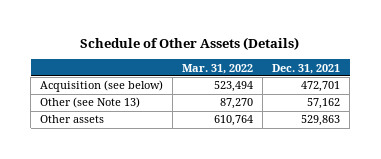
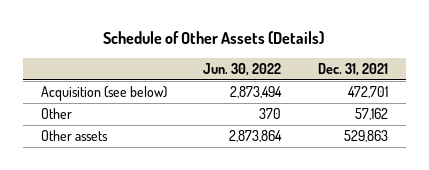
[182,63,254,74] Mar. 31, 2022 -> none
none -> [203,63,282,77] Jun. 30, 2022
[40,97,141,109] Other (see Note 13) -> [40,107,72,119] Other

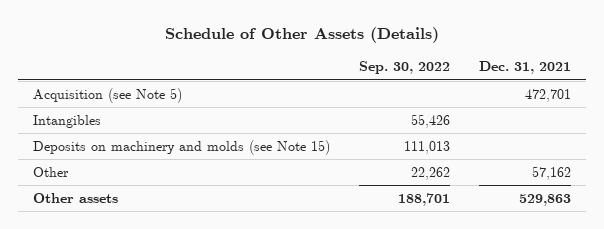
[203,63,282,77] Jun. 30, 2022 -> none
none -> [358,61,450,75] Sep. 30, 2022
[40,85,167,101] Acquisition (see below) -> [32,87,182,103] Acquisition (see Note 5)
none -> [32,114,101,128] Intangibles
none -> [32,139,330,155] Deposits on machinery and molds (see Note 15)

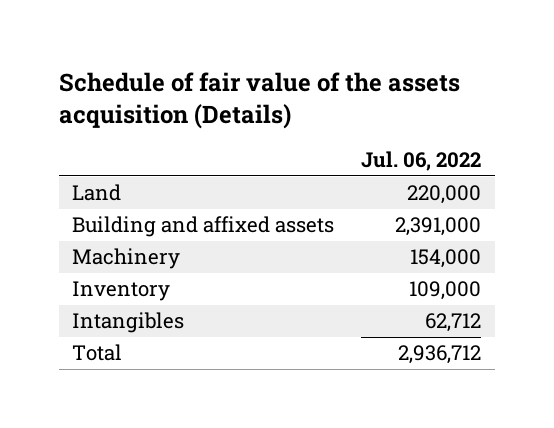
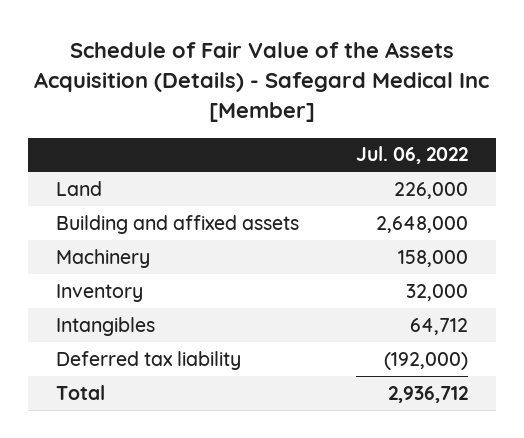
[58,72,460,130] Schedule of fair value of the assets acquisition (Details) -> [34,42,490,123] Schedule of Fair Value of the Assets Acquisition (Details) - Safegard Medical Inc [Member]
[407,185,482,205] 220,000 -> [393,181,468,199] 226,000
[395,217,482,237] 2,391,000 -> [375,215,468,233] 2,648,000
[410,249,482,269] 154,000 -> [397,249,468,267] 158,000
[409,281,482,301] 109,000 -> [405,283,468,301] 32,000
[425,313,482,333] 62,712 -> [409,317,468,335] 64,712
none -> [56,350,242,370] Deferred tax liability

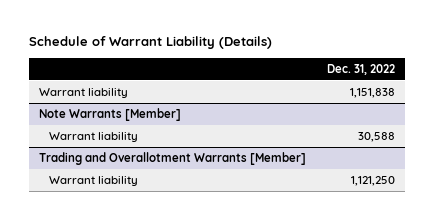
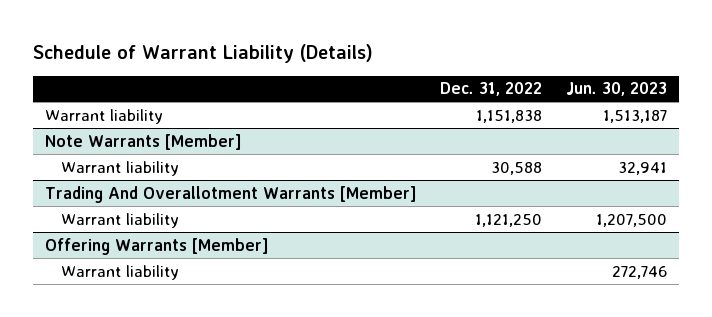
none -> [566,82,668,97] Jun. 30, 2023
[39,152,307,166] Trading and Overallotment Warrants [Member] -> [44,185,417,203] Trading And Overallotment Warrants [Member]
none -> [44,237,269,255] Offering Warrants [Member]
none -> [60,264,179,280] Warrant liability

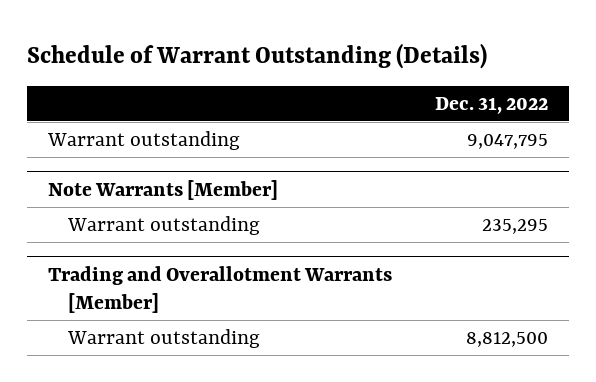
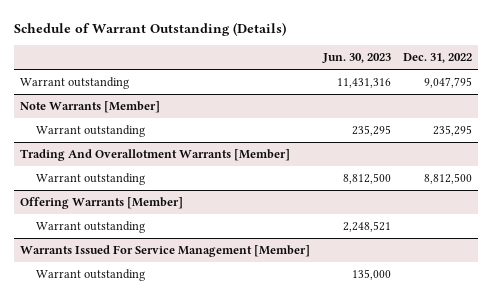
none -> [321,53,391,64] Jun. 30, 2023
[48,265,393,314] Trading and Overallotment Warrants [Member] -> [20,148,291,161] Trading And Overallotment Warrants [Member]
none -> [20,196,184,209] Offering Warrants [Member]
none -> [35,220,145,233] Warrant outstanding
none -> [20,244,311,257] Warrants Issued For Service Management [Member]
none -> [35,268,145,281] Warrant outstanding

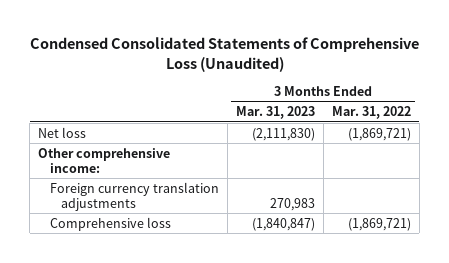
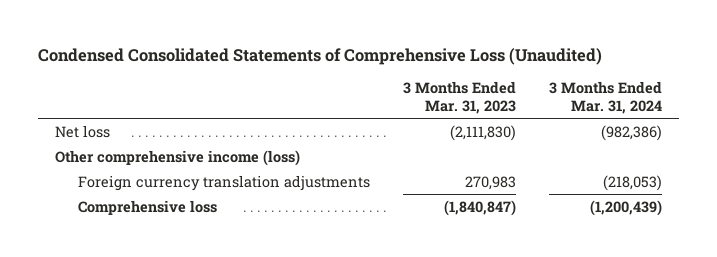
[331,106,411,120] Mar. 31, 2022 -> none
none -> [549,80,663,115] 3 Months Ended Mar. 31, 2024
[38,147,171,173] Other comprehensive income: -> [54,149,300,166] Other comprehensive income (loss)

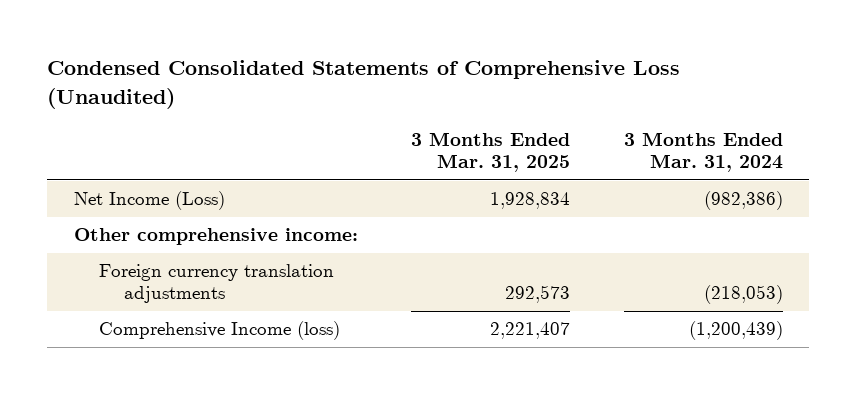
[403,80,517,115] 3 Months Ended Mar. 31, 2023 -> none
none -> [411,132,571,173] 3 Months Ended Mar. 31, 2025
[54,124,110,138] Net loss -> [73,191,225,211] Net Income (Loss)
[54,149,300,166] Other comprehensive income (loss) -> [73,228,358,246] Other comprehensive income:
[77,199,217,215] Comprehensive loss -> [99,321,341,341] Comprehensive Income (loss)

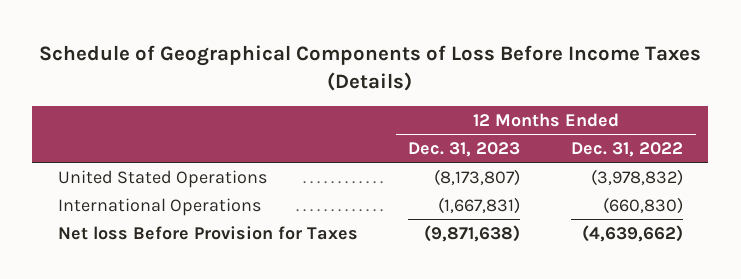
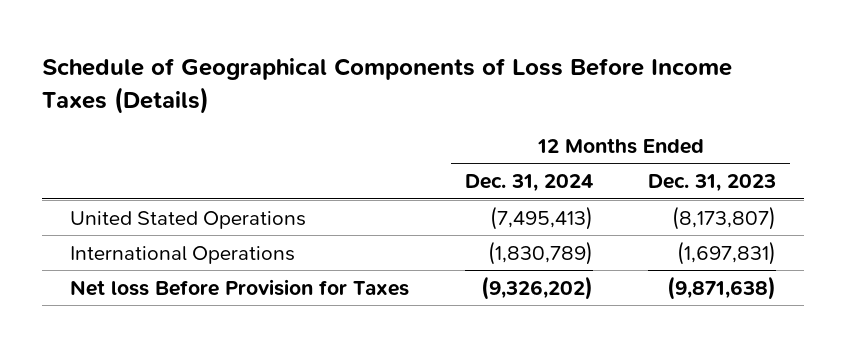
[571,141,684,157] Dec. 31, 2022 -> none
none -> [464,174,593,193] Dec. 31, 2024
[438,196,521,214] (1,667,831) -> [677,240,777,265] (1,697,831)

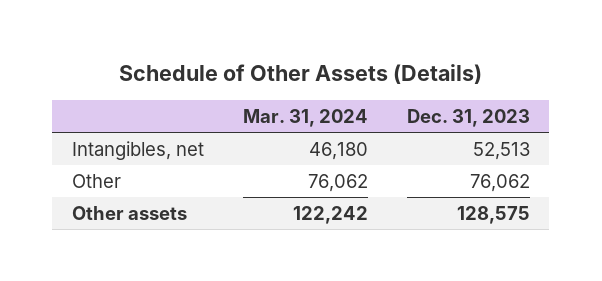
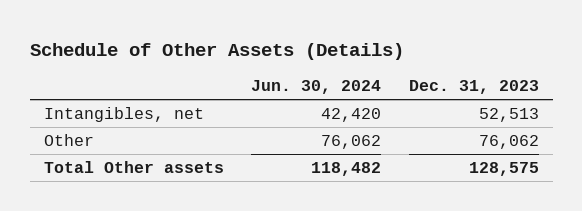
[242,109,368,128] Mar. 31, 2024 -> none
none -> [251,80,382,95] Jun. 30, 2024
[71,205,187,220] Other assets -> [43,161,224,174] Total Other assets

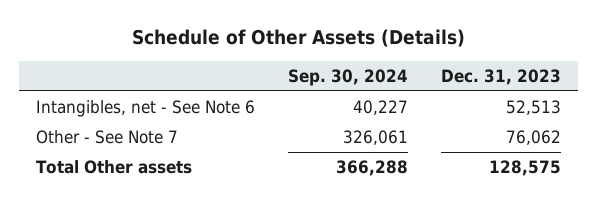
[251,80,382,95] Jun. 30, 2024 -> none
none -> [288,69,409,87] Sep. 30, 2024
[43,107,204,123] Intangibles, net -> [35,100,255,118] Intangibles, net - See Note 6
[43,134,94,147] Other -> [35,130,178,145] Other - See Note 7

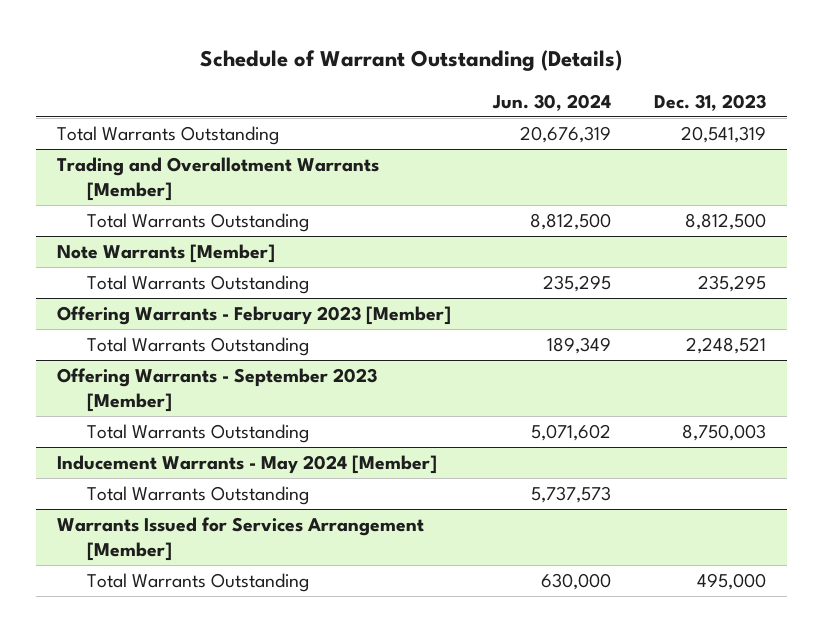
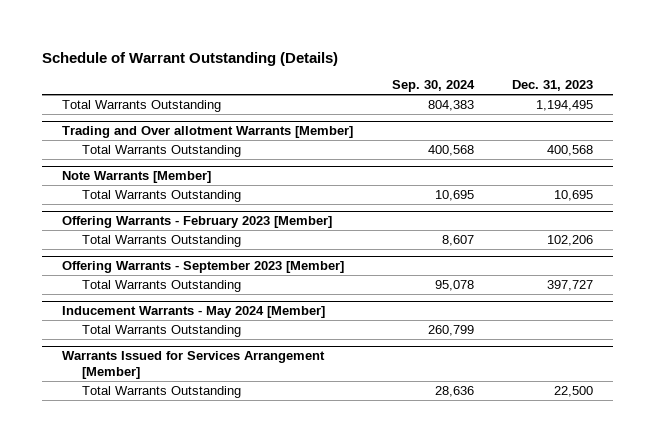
[492,93,612,111] Jun. 30, 2024 -> none
none -> [391,80,475,93] Sep. 30, 2024
[680,125,766,143] 20,541,319 -> [536,99,594,111] 1,194,495
[56,156,379,202] Trading and Overallotment Warrants [Member] -> [61,126,353,139] Trading and Over allotment Warrants [Member]
[684,212,766,230] 8,812,500 -> [547,144,594,156] 400,568
[697,274,766,292] 235,295 -> [554,189,594,201] 10,695
[685,336,766,354] 2,248,521 -> [547,234,594,246] 102,206
[681,423,766,441] 8,750,003 -> [547,279,594,291] 397,727
[696,572,766,590] 495,000 -> [554,385,594,397] 22,500

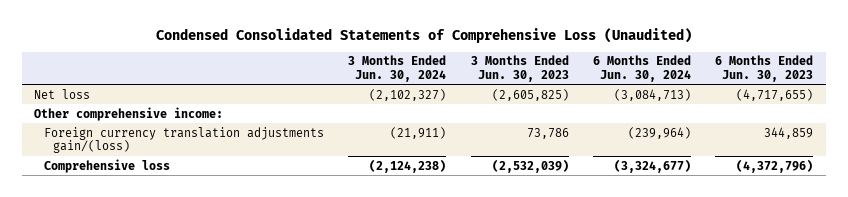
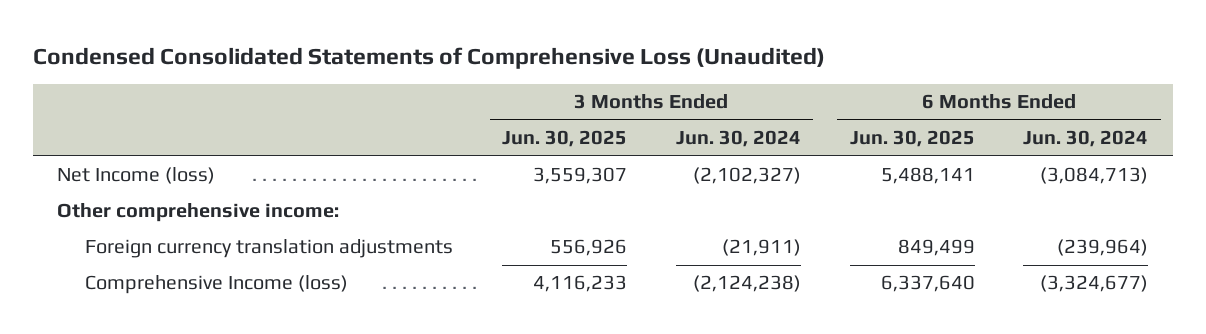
[470,55,569,82] 3 Months Ended Jun. 30, 2023 -> none
[715,55,814,82] 6 Months Ended Jun. 30, 2023 -> none
none -> [501,130,627,148] Jun. 30, 2025
none -> [849,130,975,148] Jun. 30, 2025
[34,88,91,99] Net loss -> [57,167,216,185] Net Income (loss)
[43,126,324,154] Foreign currency translation adjustments gain/(loss) -> [85,239,454,259] Foreign currency translation adjustments
[43,158,170,173] Comprehensive loss -> [85,275,349,295] Comprehensive Income (loss)

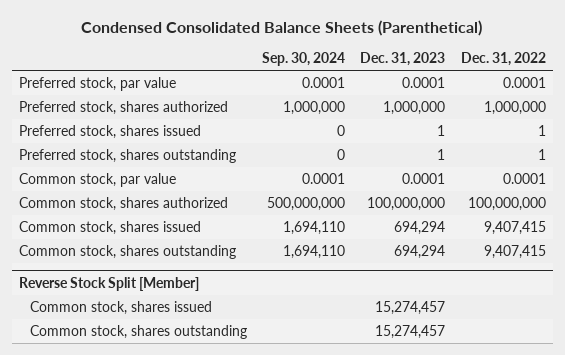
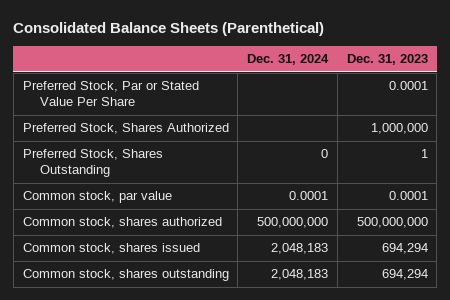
[81,19,483,36] Condensed Consolidated Balance Sheets (Parenthetical) -> [13,22,325,37] Consolidated Balance Sheets (Parenthetical)
[262,52,346,67] Sep. 30, 2024 -> none
[460,52,546,67] Dec. 31, 2022 -> none
none -> [247,54,330,66] Dec. 31, 2024
[19,124,202,139] Preferred stock, shares issued -> none
[19,76,177,91] Preferred stock, par value -> [22,81,199,107] Preferred Stock, Par or Stated Value Per Share
[19,100,229,115] Preferred stock, shares authorized -> [22,123,229,135] Preferred Stock, Shares Authorized
[19,148,237,163] Preferred stock, shares outstanding -> [22,149,163,178] Preferred Stock, Shares Outstanding
[367,196,446,211] 100,000,000 -> [356,217,428,229] 500,000,000
[19,276,200,291] Reverse Stock Split [Member] -> none
[30,300,213,315] Common stock, shares issued -> none
[30,324,248,339] Common stock, shares outstanding -> none

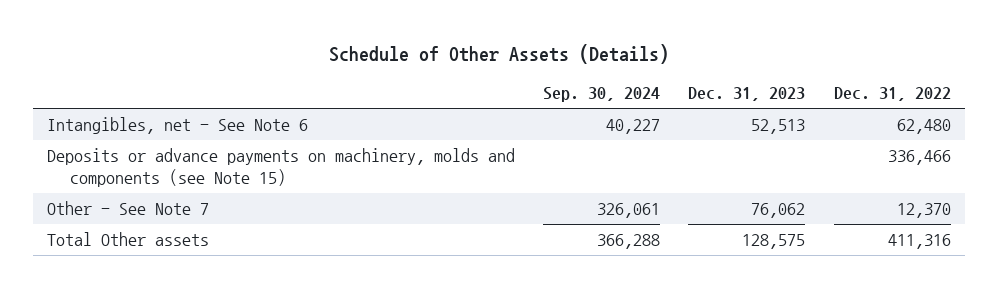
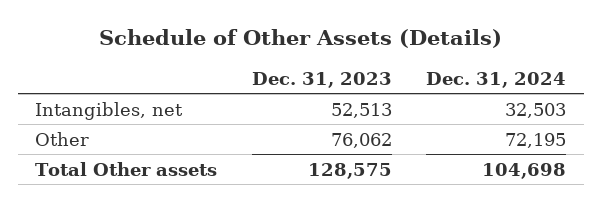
[543,87,661,103] Sep. 30, 2024 -> none
[833,87,951,102] Dec. 31, 2022 -> none
none -> [426,71,567,88] Dec. 31, 2024
[46,148,515,188] Deposits or advance payments on machinery, molds and components (see Note 15) -> none
[46,117,308,135] Intangibles, net - See Note 6 -> [34,101,183,120] Intangibles, net
[46,201,209,216] Other - See Note 7 -> [34,131,89,146] Other

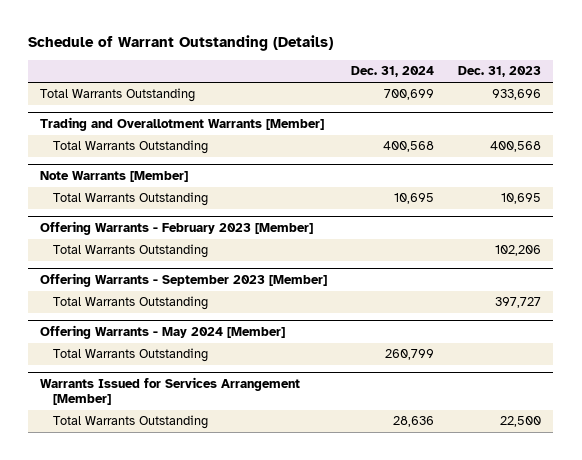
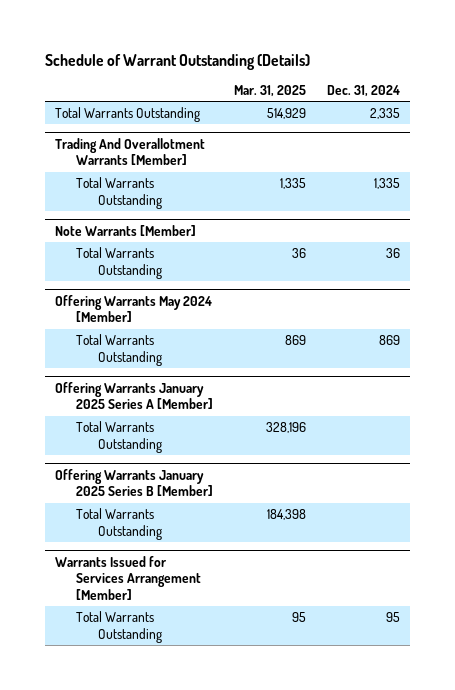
[458,66,542,78] Dec. 31, 2023 -> none
none -> [234,85,307,98] Mar. 31, 2025
[384,89,435,101] 700,699 -> [369,108,400,120] 2,335
[40,116,325,131] Trading and Overallotment Warrants [Member] -> [55,137,206,166] Trading And Overallotment Warrants [Member]
[383,141,435,153] 400,568 -> [373,178,400,190] 1,335
[40,220,314,235] Offering Warrants - February 2023 [Member] -> none
[394,193,435,205] 10,695 -> [385,248,400,259] 36
none -> [55,294,213,323] Offering Warrants May 2024 [Member]
none -> [76,334,162,366] Total Warrants Outstanding
none -> [55,381,214,410] Offering Warrants January 2025 Series A [Member]
[40,272,328,287] Offering Warrants - September 2023 [Member] -> none
none -> [55,468,214,497] Offering Warrants January 2025 Series B [Member]
[40,324,286,339] Offering Warrants - May 2024 [Member] -> none
[52,348,208,363] Total Warrants Outstanding -> none
[393,416,435,428] 28,636 -> [385,612,400,623] 95

